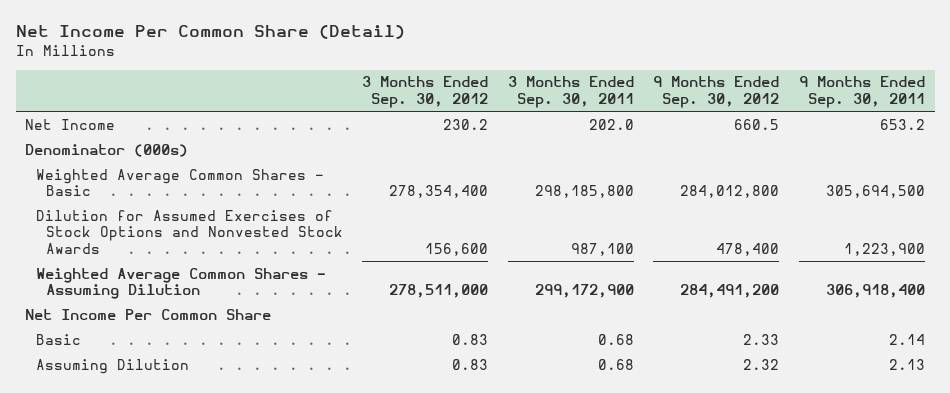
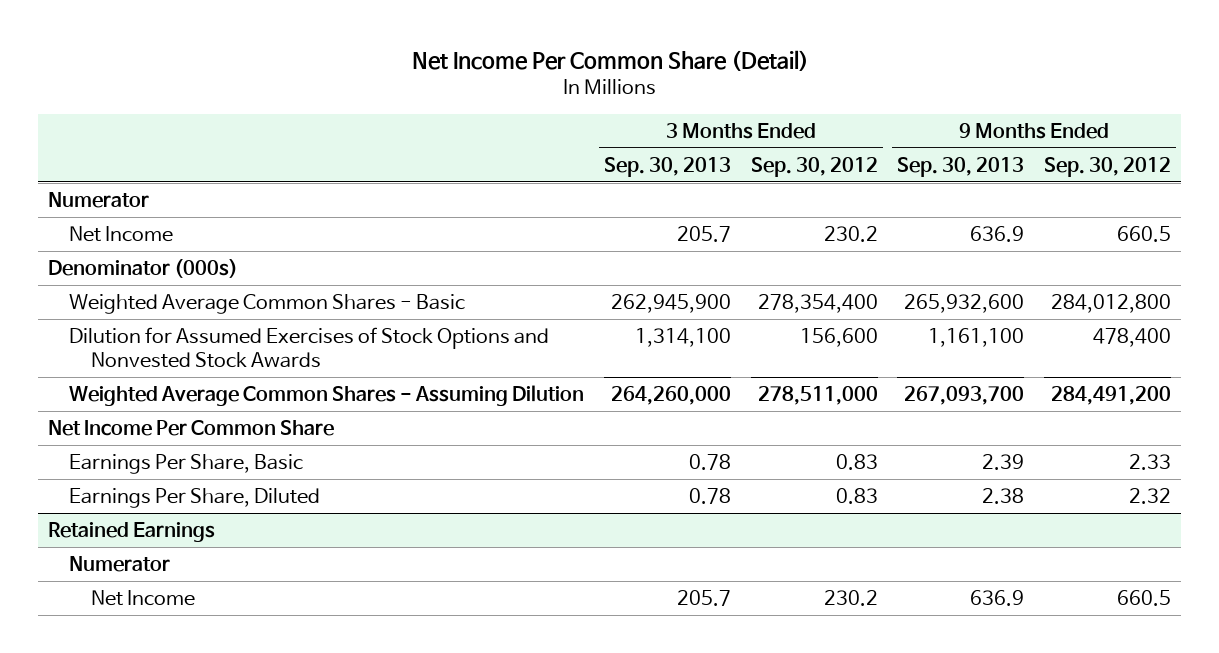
[507,76,634,108] 3 Months Ended Sep. 30, 2011 -> none
[798,76,925,108] 9 Months Ended Sep. 30, 2011 -> none
none -> [604,156,732,177] Sep. 30, 2013
none -> [897,156,1025,177] Sep. 30, 2013
none -> [48,191,150,208] Numerator
[35,333,81,345] Basic -> [69,453,304,474] Earnings Per Share, Basic
[35,358,189,374] Assuming Dilution -> [69,487,321,508] Earnings Per Share, Diluted
none -> [48,521,216,542] Retained Earnings
none -> [69,555,171,572] Numerator
none -> [90,589,195,606] Net Income

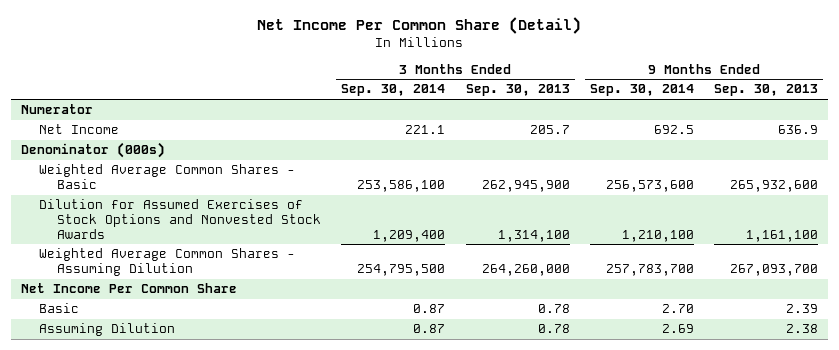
[750,156,878,177] Sep. 30, 2012 -> none
[1044,156,1172,177] Sep. 30, 2012 -> none
none -> [341,84,446,97] Sep. 30, 2014
none -> [589,84,694,97] Sep. 30, 2014
[48,521,216,542] Retained Earnings -> none
[69,555,171,572] Numerator -> none
[90,589,195,606] Net Income -> none
[69,453,304,474] Earnings Per Share, Basic -> [39,303,80,314] Basic
[69,487,321,508] Earnings Per Share, Diluted -> [39,323,176,337] Assuming Dilution

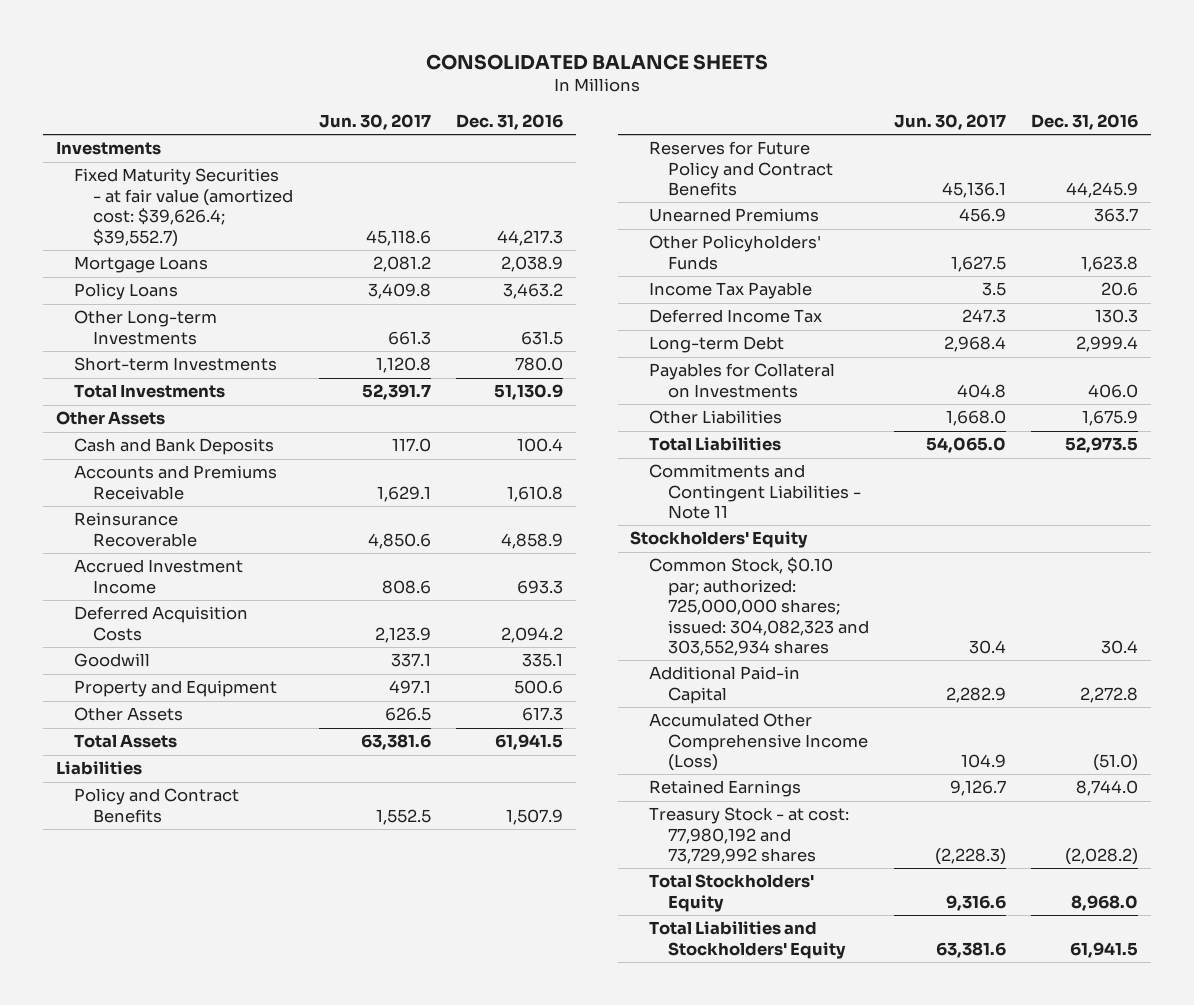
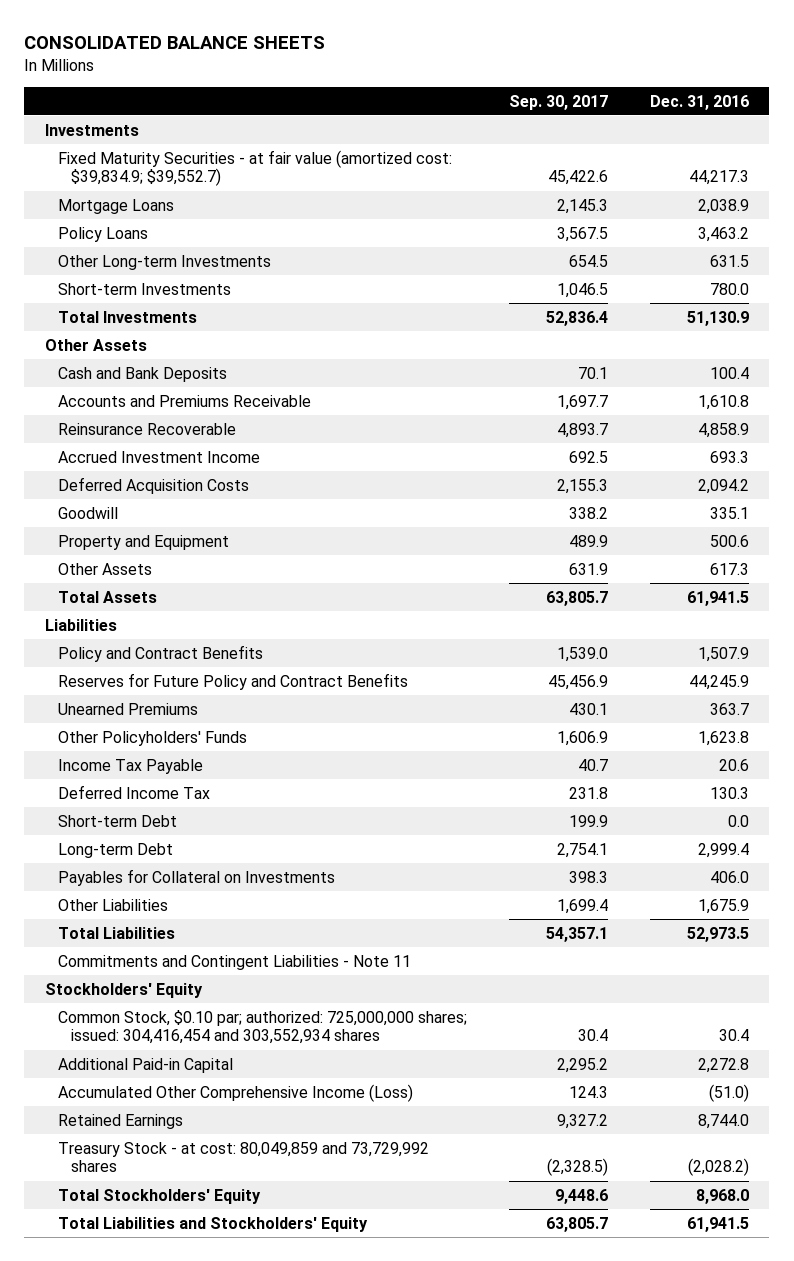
[319,114,432,131] Jun. 30, 2017 -> none
none -> [508,94,608,110] Sep. 30, 2017
[74,168,294,247] Fixed Maturity Securities - at fair value (amortized cost: $39,626.4; $39,552.7) -> [58,149,453,187] Fixed Maturity Securities - at fair value (amortized cost: $39,834.9; $39,552.7)
none -> [58,814,178,827] Short-term Debt
[648,557,869,656] Common Stock, $0.10 par; authorized: 725,000,000 shares; issued: 304,082,323 and 303,552,934 shares -> [58,1009,468,1045] Common Stock, $0.10 par; authorized: 725,000,000 shares; issued: 304,416,454 and 303,552,934 shares
[648,807,849,865] Treasury Stock - at cost: 77,980,192 and 73,729,992 shares -> [58,1141,430,1173] Treasury Stock - at cost: 80,049,859 and 73,729,992 shares

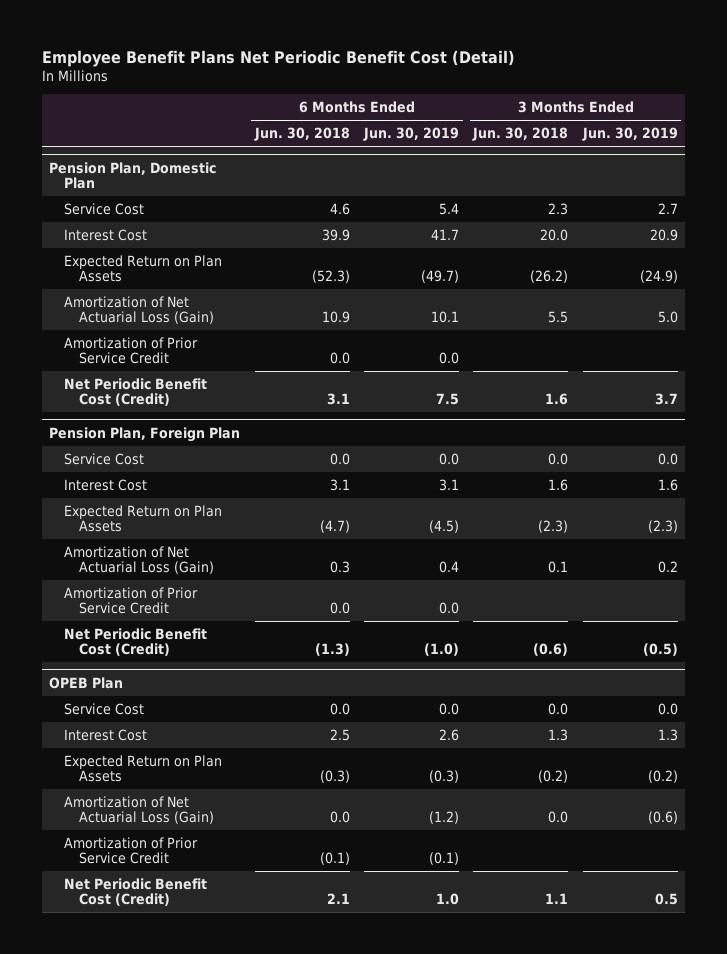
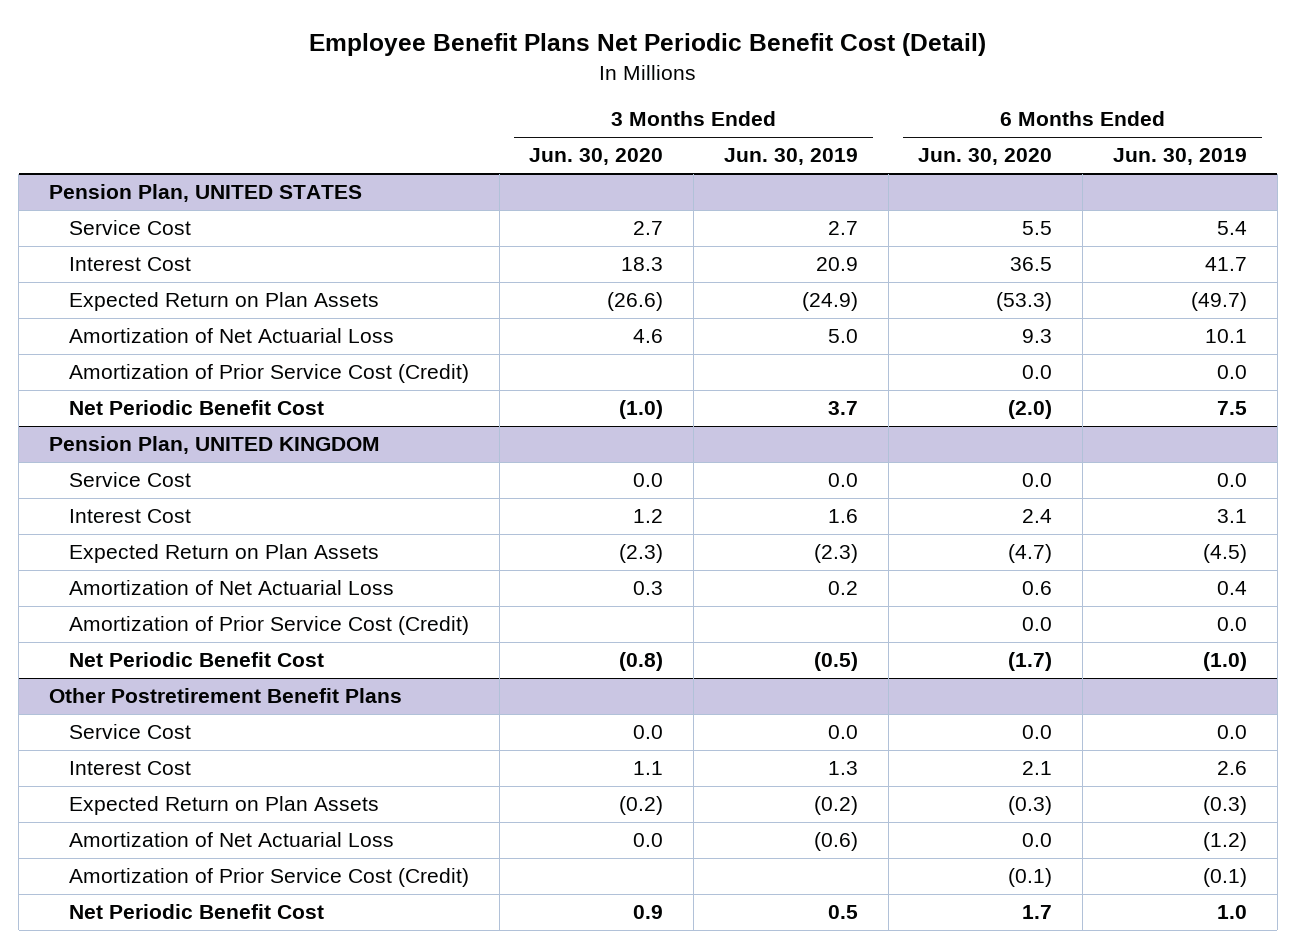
[253,127,350,142] Jun. 30, 2018 -> none
[472,127,569,142] Jun. 30, 2018 -> none
none -> [529,148,664,166] Jun. 30, 2020
none -> [918,148,1053,166] Jun. 30, 2020
[49,161,217,189] Pension Plan, Domestic Plan -> none
none -> [48,184,362,203] Pension Plan, UNITED STATES
[49,426,241,442] Pension Plan, Foreign Plan -> none
[64,295,214,325] Amortization of Net Actuarial Loss (Gain) -> [68,328,394,344] Amortization of Net Actuarial Loss
[64,336,199,365] Amortization of Prior Service Credit -> [68,364,469,384] Amortization of Prior Service Cost (Credit)
[64,377,208,407] Net Periodic Benefit Cost (Credit) -> [68,400,324,416] Net Periodic Benefit Cost
none -> [48,436,380,455] Pension Plan, UNITED KINGDOM
[64,545,214,575] Amortization of Net Actuarial Loss (Gain) -> [68,580,394,596] Amortization of Net Actuarial Loss
[64,586,199,615] Amortization of Prior Service Credit -> [68,616,469,636] Amortization of Prior Service Cost (Credit)
[64,627,208,657] Net Periodic Benefit Cost (Credit) -> [68,652,324,668] Net Periodic Benefit Cost
[49,676,124,689] OPEB Plan -> [48,688,402,704] Other Postretirement Benefit Plans
[64,795,214,825] Amortization of Net Actuarial Loss (Gain) -> [68,832,394,848] Amortization of Net Actuarial Loss
[64,836,199,865] Amortization of Prior Service Credit -> [68,868,469,888] Amortization of Prior Service Cost (Credit)
[64,877,208,907] Net Periodic Benefit Cost (Credit) -> [68,904,324,920] Net Periodic Benefit Cost

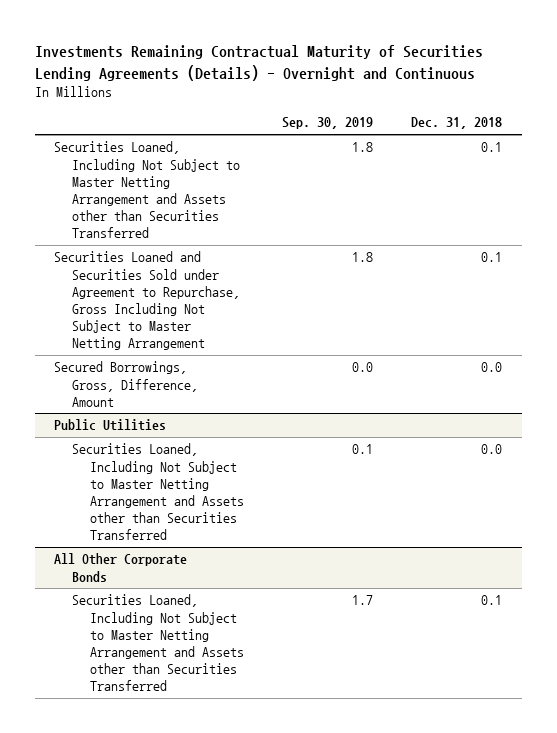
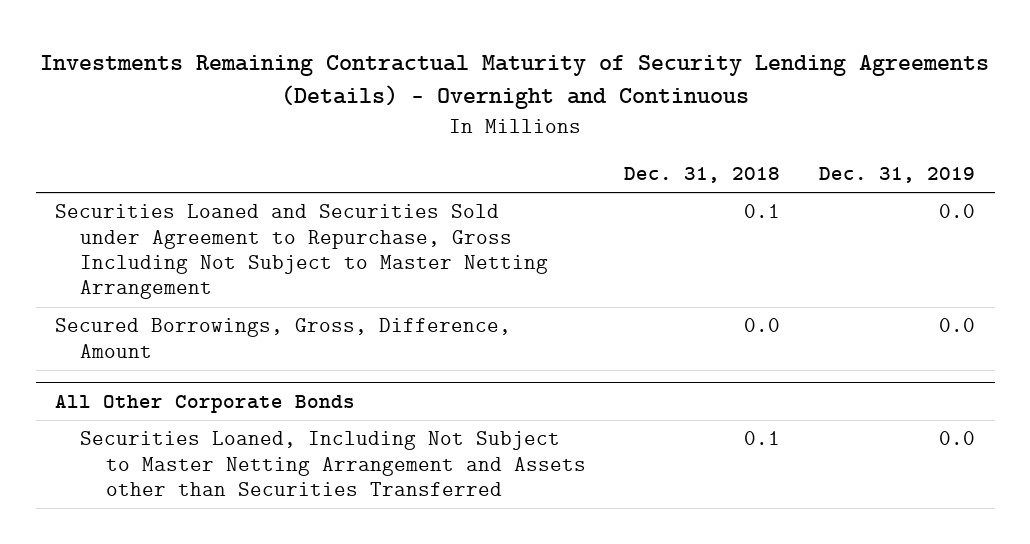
[35,45,484,81] Investments Remaining Contractual Maturity of Securities Lending Agreements (Details) - Overnight and Continuous -> [40,54,990,110] Investments Remaining Contractual Maturity of Security Lending Agreements (Details) - Overnight and Continuous
[281,117,373,130] Sep. 30, 2019 -> none
none -> [819,167,976,184] Dec. 31, 2019
[54,141,240,239] Securities Loaned, Including Not Subject to Master Netting Arrangement and Assets other than Securities Transferred -> none
[54,419,167,432] Public Utilities -> none
[71,443,244,541] Securities Loaned, Including Not Subject to Master Netting Arrangement and Assets other than Securities Transferred -> none

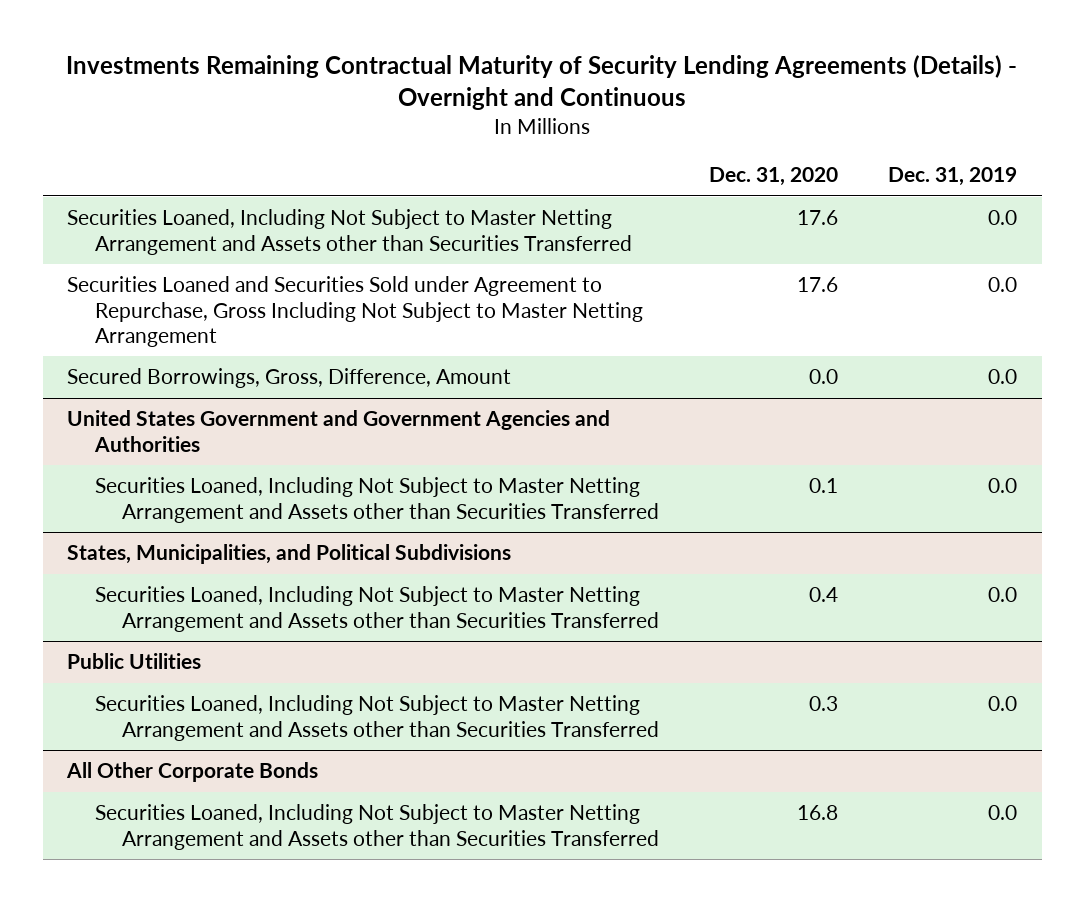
[624,167,781,184] Dec. 31, 2018 -> none
none -> [708,167,838,187] Dec. 31, 2020
none -> [67,209,632,255] Securities Loaned, Including Not Subject to Master Netting Arrangement and Assets other than Securities Transferred
none -> [67,410,611,452] United States Government and Government Agencies and Authorities
none -> [94,477,660,523] Securities Loaned, Including Not Subject to Master Netting Arrangement and Assets other than Securities Transferred
none -> [67,544,512,565] States, Municipalities, and Political Subdivisions
none -> [94,586,660,632] Securities Loaned, Including Not Subject to Master Netting Arrangement and Assets other than Securities Transferred
none -> [67,653,202,670] Public Utilities
none -> [94,695,660,741] Securities Loaned, Including Not Subject to Master Netting Arrangement and Assets other than Securities Transferred

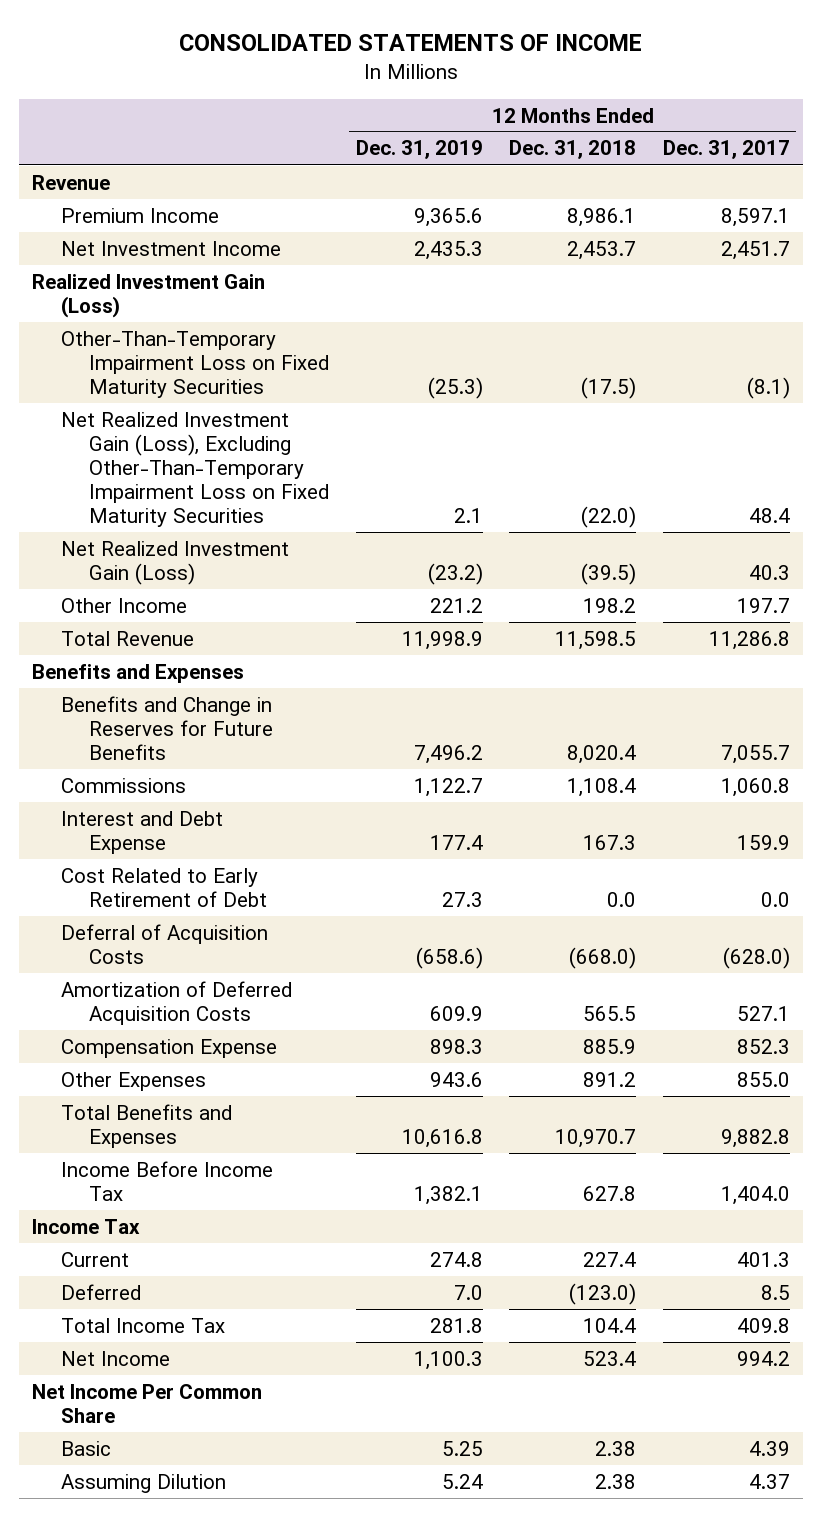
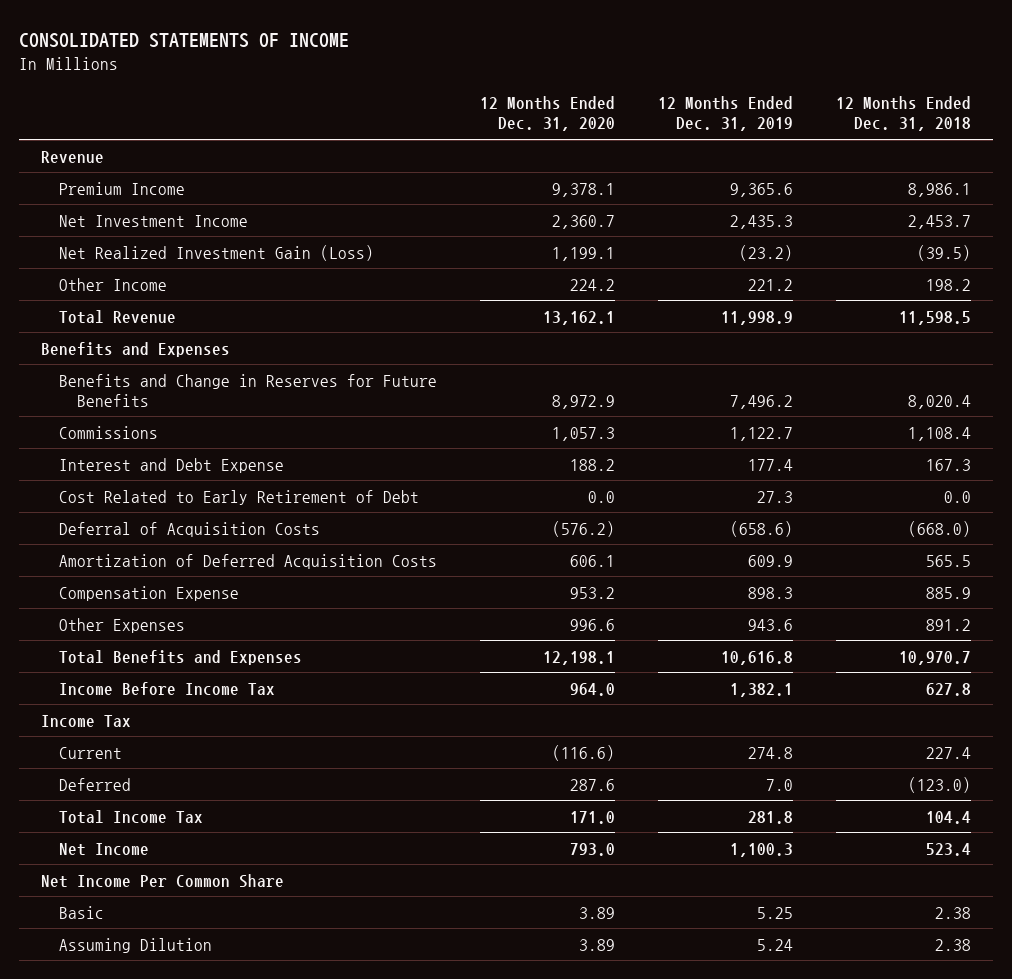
[662,140,790,160] Dec. 31, 2017 -> none
none -> [479,96,615,132] 12 Months Ended Dec. 31, 2020
[32,273,266,318] Realized Investment Gain (Loss) -> none
[60,330,330,398] Other-Than-Temporary Impairment Loss on Fixed Maturity Securities -> none
[60,411,330,528] Net Realized Investment Gain (Loss), Excluding Other-Than-Temporary Impairment Loss on Fixed Maturity Securities -> none

